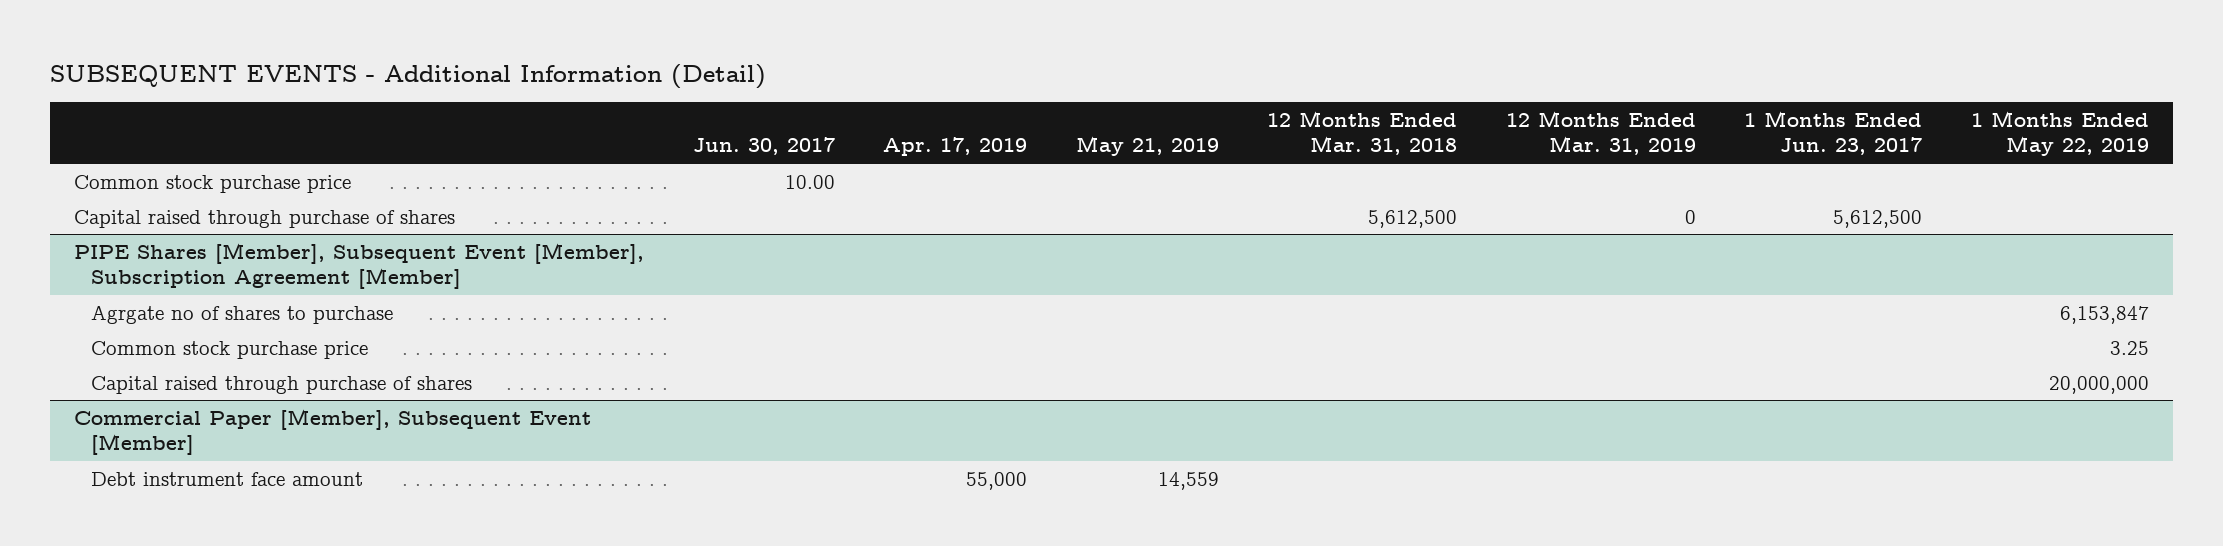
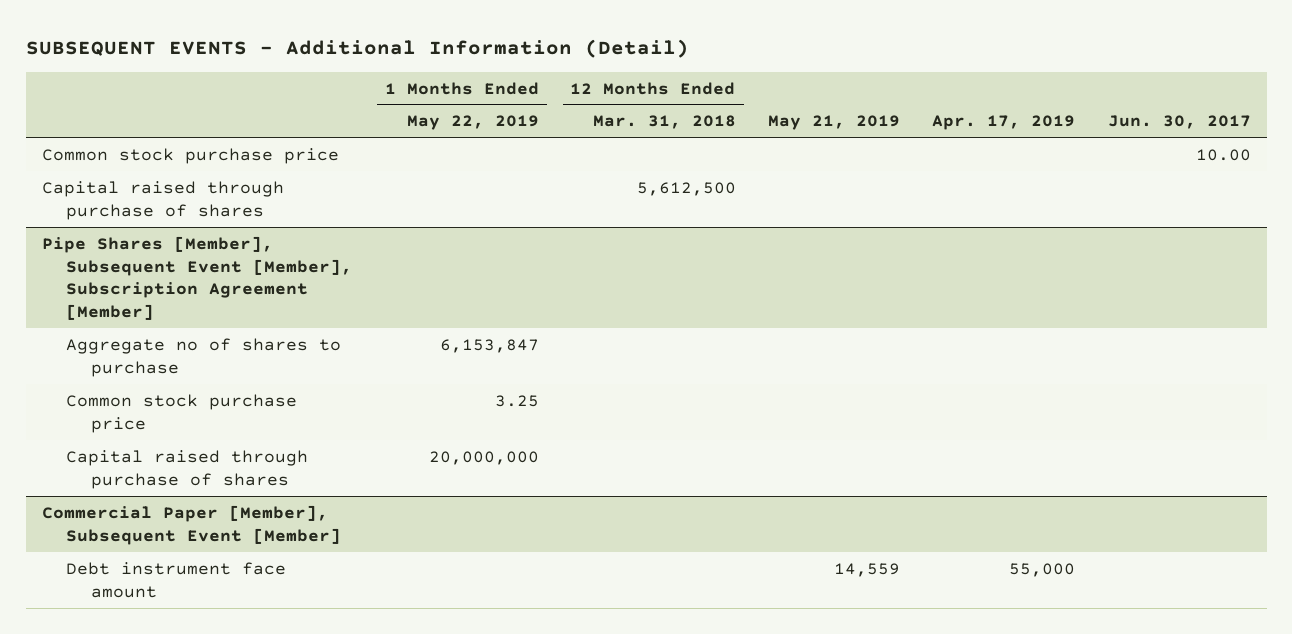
[1505,110,1696,156] 12 Months Ended Mar. 31, 2019 -> none
[1744,110,1923,156] 1 Months Ended Jun. 23, 2017 -> none
[74,242,645,290] PIPE Shares [Member], Subsequent Event [Member], Subscription Agreement [Member] -> [41,235,353,321] Pipe Shares [Member], Subsequent Event [Member], Subscription Agreement [Member]
[90,304,393,324] Agrgate no of shares to purchase -> [66,337,342,377] Aggregate no of shares to purchase

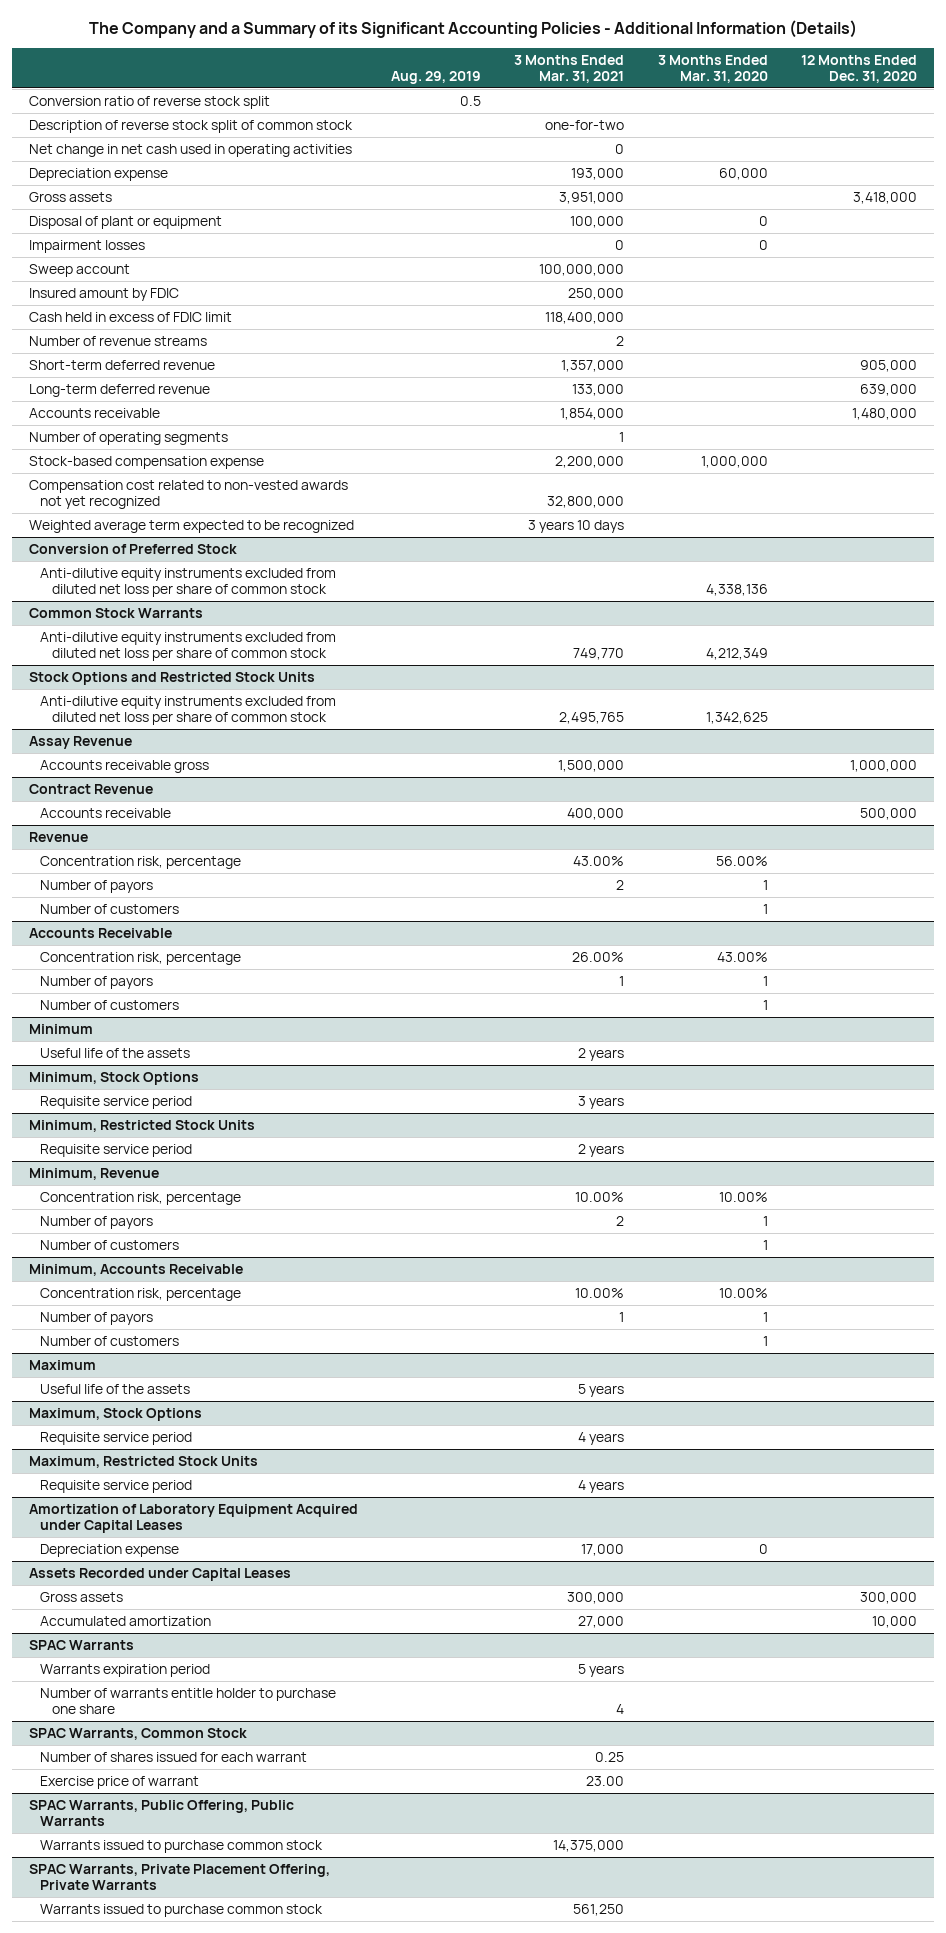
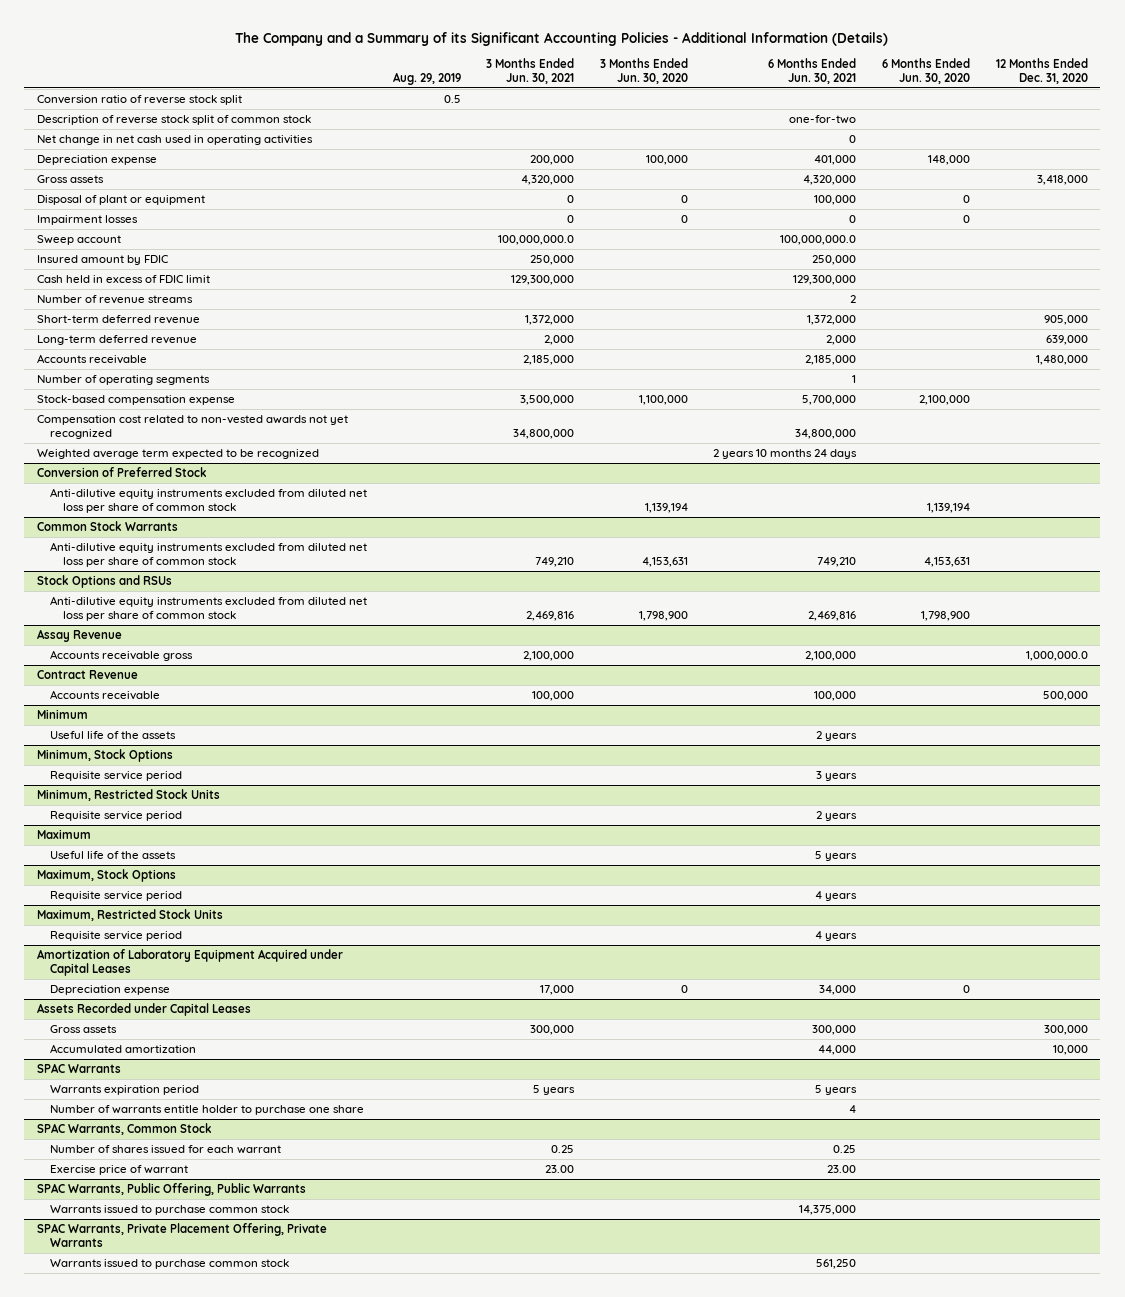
[514,54,625,84] 3 Months Ended Mar. 31, 2021 -> none
[657,54,768,84] 3 Months Ended Mar. 31, 2020 -> none
none -> [486,58,575,85] 3 Months Ended Jun. 30, 2021
none -> [599,58,688,85] 3 Months Ended Jun. 30, 2020
none -> [768,58,857,85] 6 Months Ended Jun. 30, 2021
none -> [882,58,971,85] 6 Months Ended Jun. 30, 2020
[28,671,315,685] Stock Options and Restricted Stock Units -> [37,575,173,589] Stock Options and RSUs
[850,759,918,772] 1,000,000 -> [1025,651,1088,662] 1,000,000.0
[28,831,88,842] Revenue -> none
[40,855,242,869] Concentration risk, percentage -> none
[40,879,154,893] Number of payors -> none
[40,903,180,914] Number of customers -> none
[28,927,172,938] Accounts Receivable -> none
[40,951,242,965] Concentration risk, percentage -> none
[40,975,154,989] Number of payors -> none
[40,999,180,1010] Number of customers -> none
[28,1167,159,1180] Minimum, Revenue -> none
[40,1191,242,1205] Concentration risk, percentage -> none
[40,1215,154,1229] Number of payors -> none
[40,1239,180,1250] Number of customers -> none
[28,1263,243,1276] Minimum, Accounts Receivable -> none
[40,1287,242,1301] Concentration risk, percentage -> none
[40,1311,154,1325] Number of payors -> none
[40,1335,180,1346] Number of customers -> none

